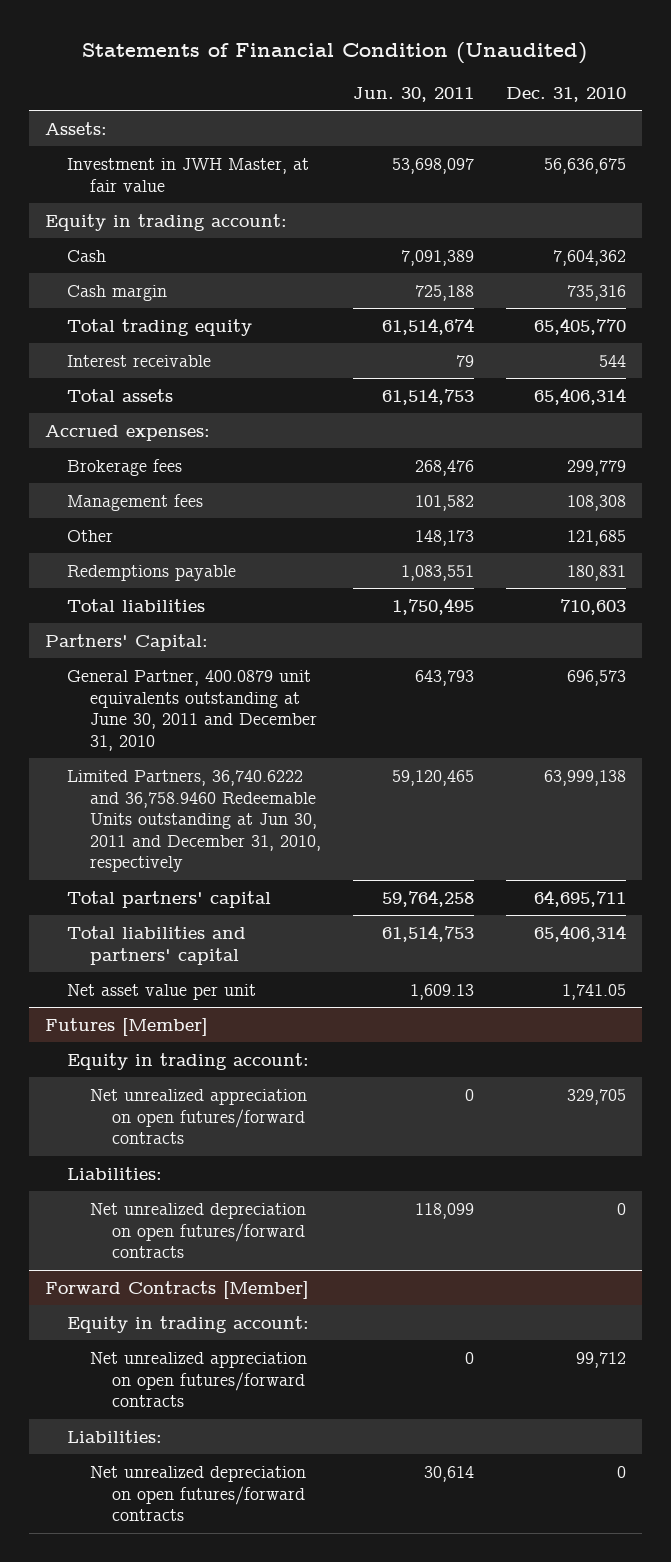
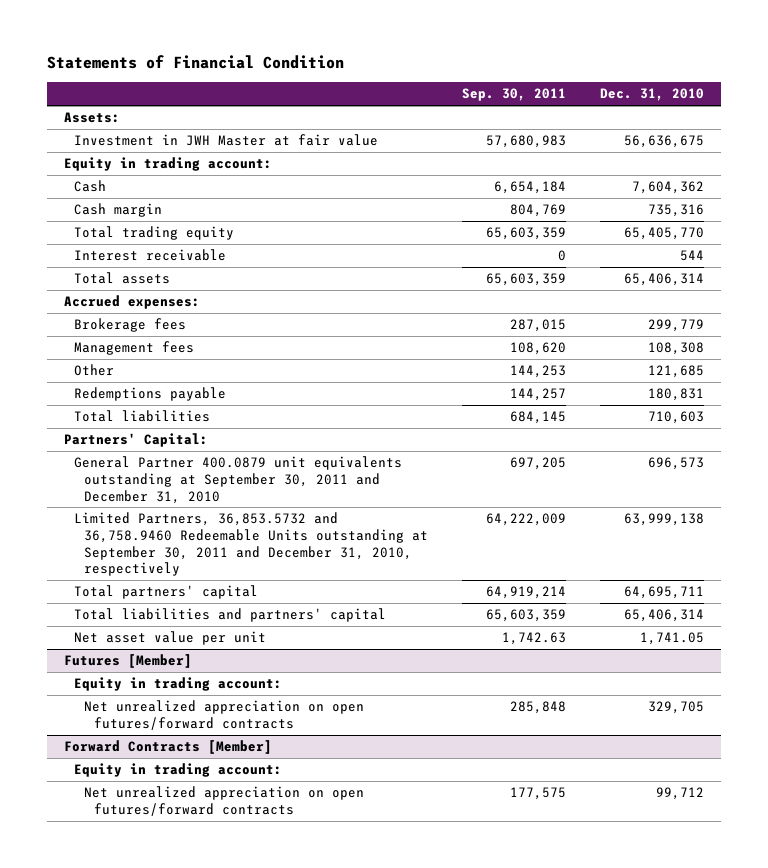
[82,41,588,64] Statements of Financial Condition (Unaudited) -> [47,55,345,70] Statements of Financial Condition
[352,86,474,102] Jun. 30, 2011 -> none
none -> [462,88,567,102] Sep. 30, 2011
[67,157,310,192] Investment in JWH Master, at fair value -> [74,134,379,147] Investment in JWH Master at fair value
[67,669,317,751] General Partner, 400.0879 unit equivalents outstanding at June 30, 2011 and December 31, 2010 -> [74,456,403,504] General Partner 400.0879 unit equivalents outstanding at September 30, 2011 and December 31, 2010
[67,769,321,873] Limited Partners, 36,740.6222 and 36,758.9460 Redeemable Units outstanding at Jun 30, 2011 and December 31, 2010, respectively -> [74,512,429,577] Limited Partners, 36,853.5732 and 36,758.9460 Redeemable Units outstanding at September 30, 2011 and December 31, 2010, respectively
[67,1166,163,1180] Liabilities: -> none
[89,1202,306,1259] Net unrealized depreciation on open futures/forward contracts -> none
[67,1429,163,1443] Liabilities: -> none
[89,1465,306,1522] Net unrealized depreciation on open futures/forward contracts -> none

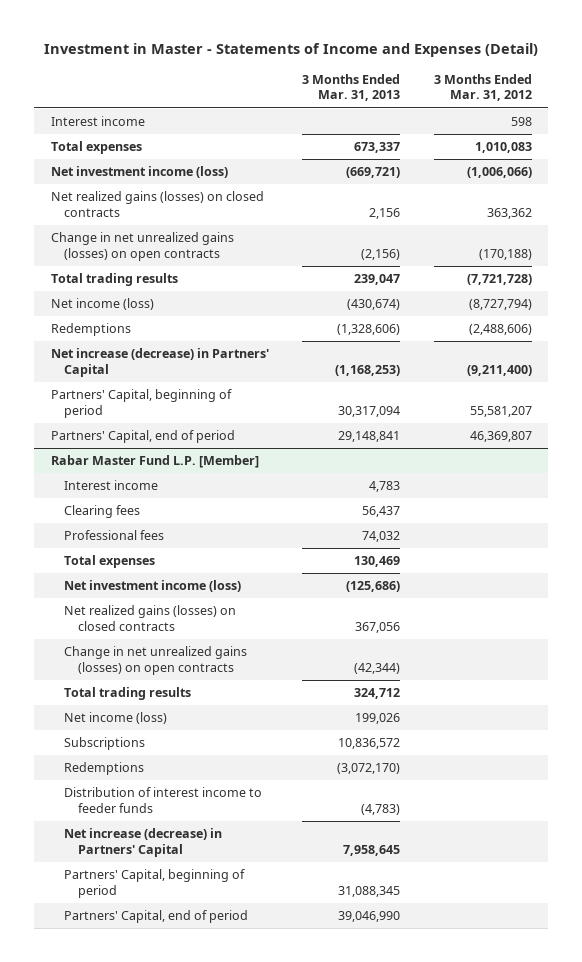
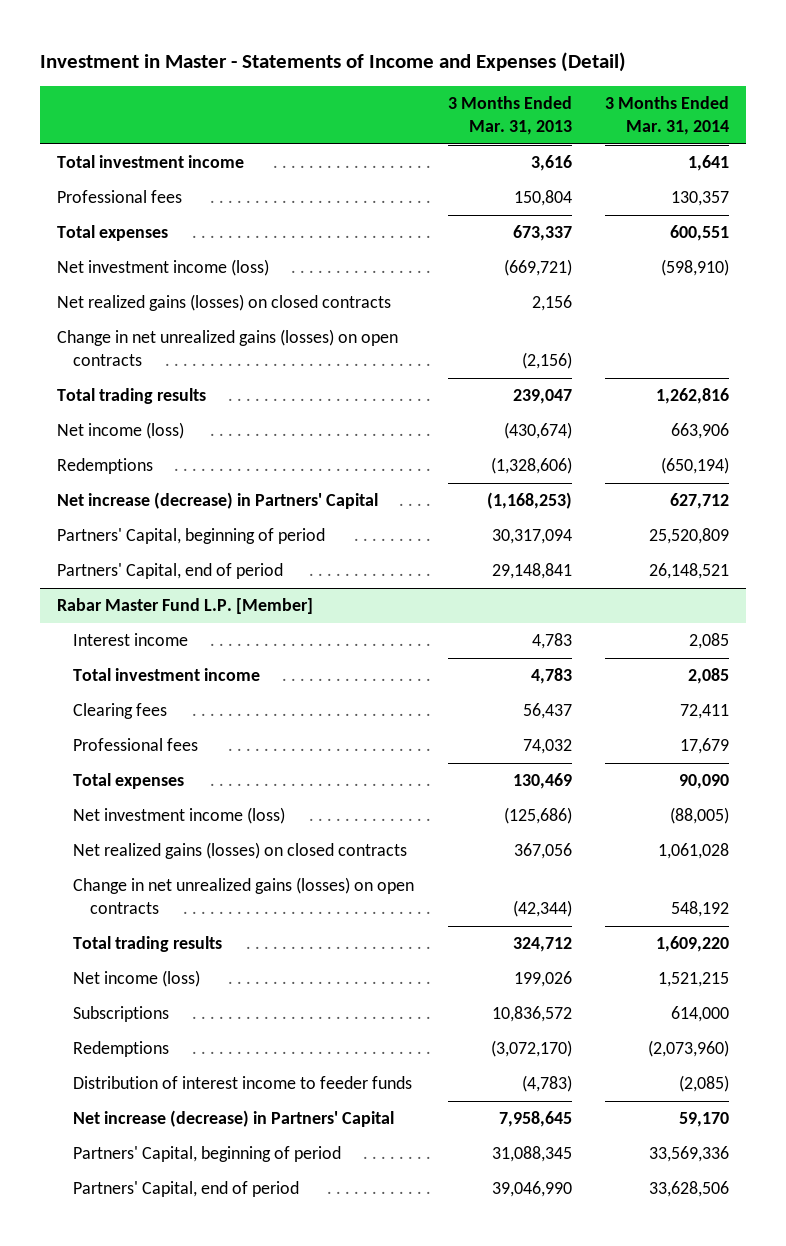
[433,73,532,102] 3 Months Ended Mar. 31, 2012 -> none
none -> [605,96,730,136] 3 Months Ended Mar. 31, 2014
[50,116,145,127] Interest income -> none
none -> [57,155,245,169] Total investment income
none -> [57,190,183,204] Professional fees
none -> [73,668,261,682] Total investment income

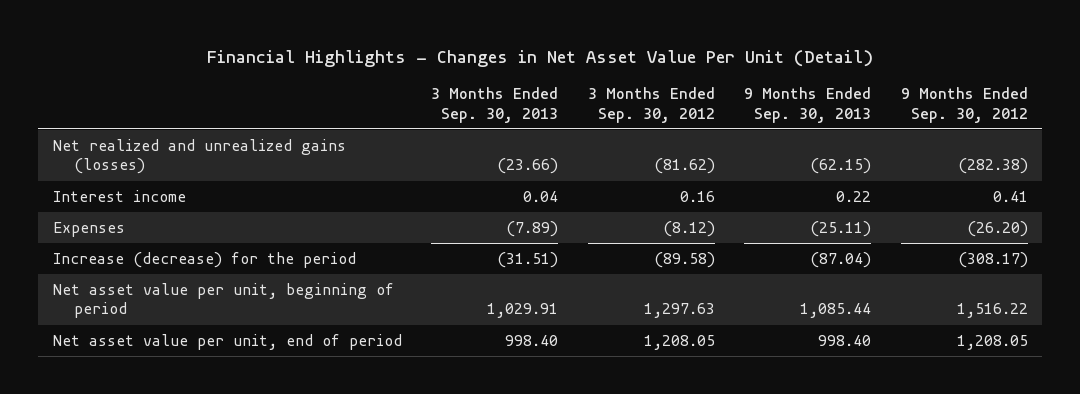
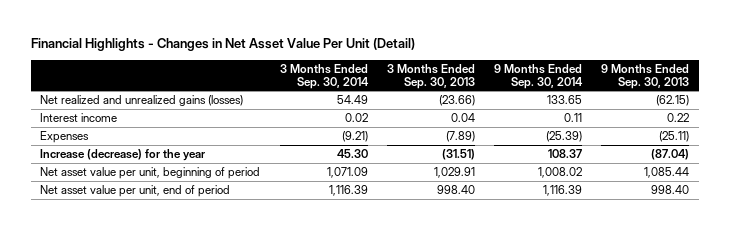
[587,87,715,123] 3 Months Ended Sep. 30, 2012 -> none
[900,87,1028,123] 9 Months Ended Sep. 30, 2012 -> none
none -> [279,63,369,89] 3 Months Ended Sep. 30, 2014
none -> [494,63,584,89] 9 Months Ended Sep. 30, 2014
[52,252,356,269] Increase (decrease) for the period -> [40,148,206,161] Increase (decrease) for the year

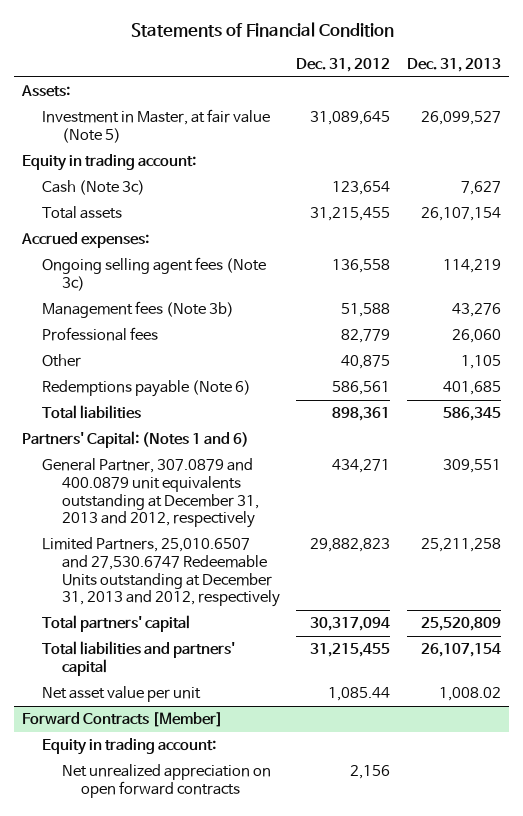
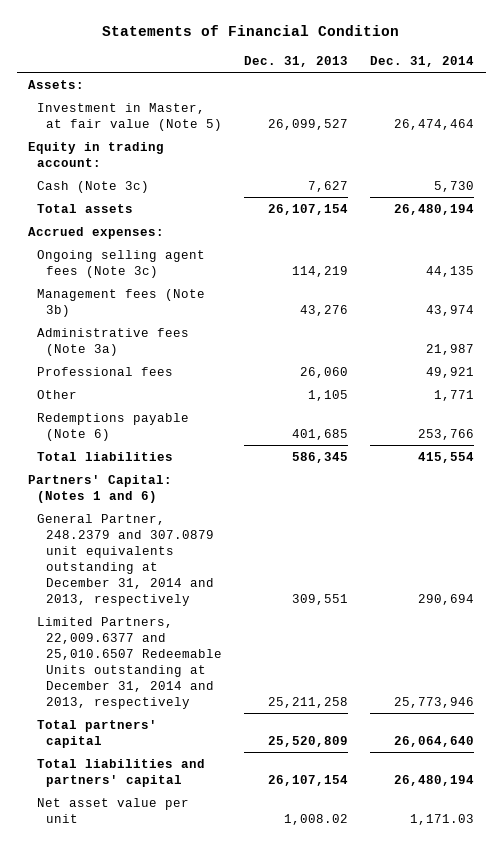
[296,57,391,72] Dec. 31, 2012 -> none
none -> [370,55,475,67] Dec. 31, 2014
none -> [36,327,189,356] Administrative fees (Note 3a)
[41,458,259,529] General Partner, 307.0879 and 400.0879 unit equivalents outstanding at December 31, 2013 and 2012, respectively -> [36,513,215,606] General Partner, 248.2379 and 307.0879 unit equivalents outstanding at December 31, 2014 and 2013, respectively
[41,537,280,608] Limited Partners, 25,010.6507 and 27,530.6747 Redeemable Units outstanding at December 31, 2013 and 2012, respectively -> [36,616,223,709] Limited Partners, 22,009.6377 and 25,010.6507 Redeemable Units outstanding at December 31, 2014 and 2013, respectively
[22,712,224,728] Forward Contracts [Member] -> none
[41,738,216,756] Equity in trading account: -> none
[61,764,271,798] Net unrealized appreciation on open forward contracts -> none

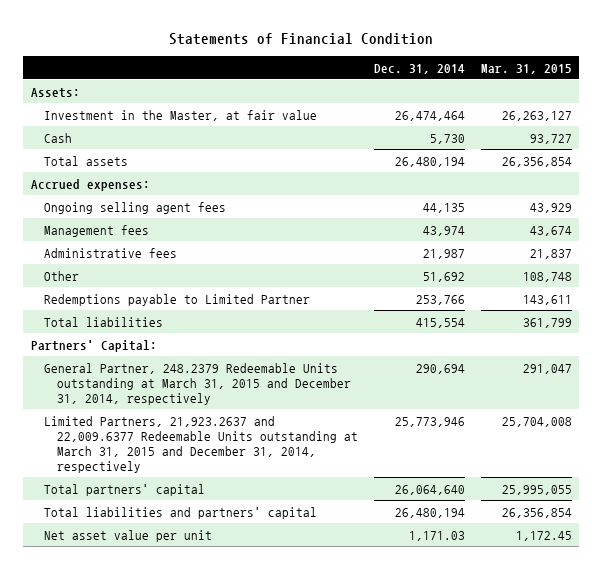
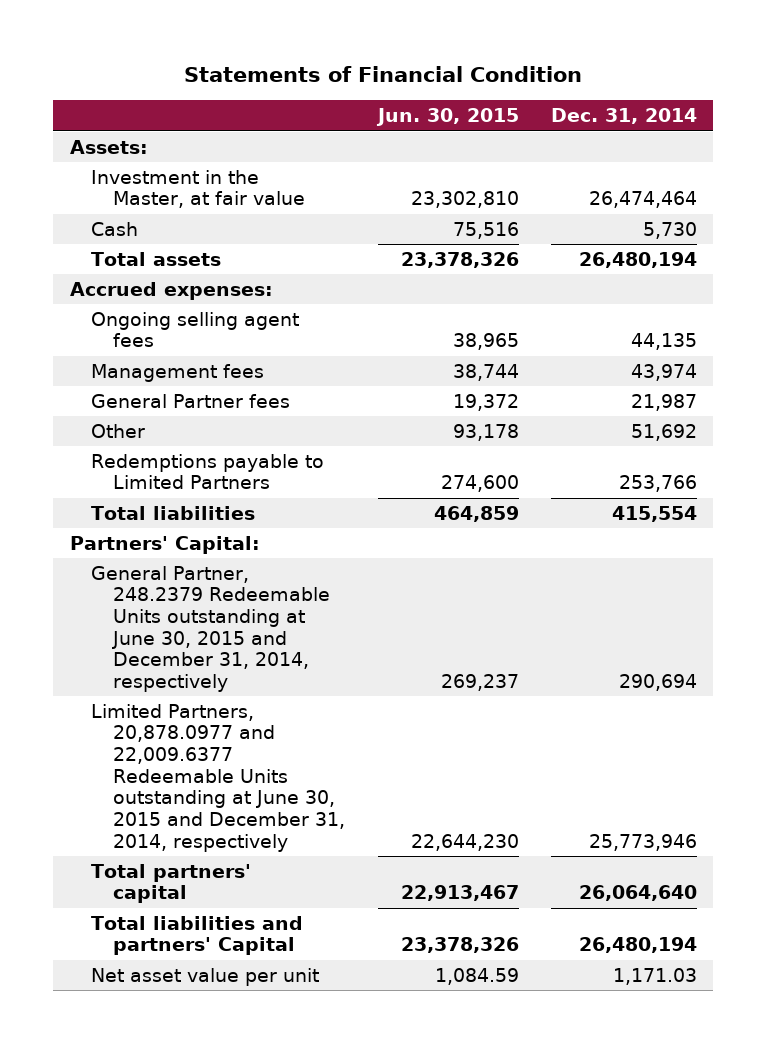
[480,63,572,74] Mar. 31, 2015 -> none
none -> [375,108,519,127] Jun. 30, 2015
[44,247,178,258] Administrative fees -> [91,393,291,408] General Partner fees
[44,293,311,306] Redemptions payable to Limited Partner -> [91,453,325,490] Redemptions payable to Limited Partners
[44,362,352,405] General Partner, 248.2379 Redeemable Units outstanding at March 31, 2015 and December 31, 2014, respectively -> [91,565,331,692] General Partner, 248.2379 Redeemable Units outstanding at June 30, 2015 and December 31, 2014, respectively
[44,415,359,473] Limited Partners, 21,923.2637 and 22,009.6377 Redeemable Units outstanding at March 31, 2015 and December 31, 2014, respectively -> [91,703,346,852] Limited Partners, 20,878.0977 and 22,009.6377 Redeemable Units outstanding at June 30, 2015 and December 31, 2014, respectively
[44,506,318,519] Total liabilities and partners' capital -> [91,915,304,956] Total liabilities and partners' Capital

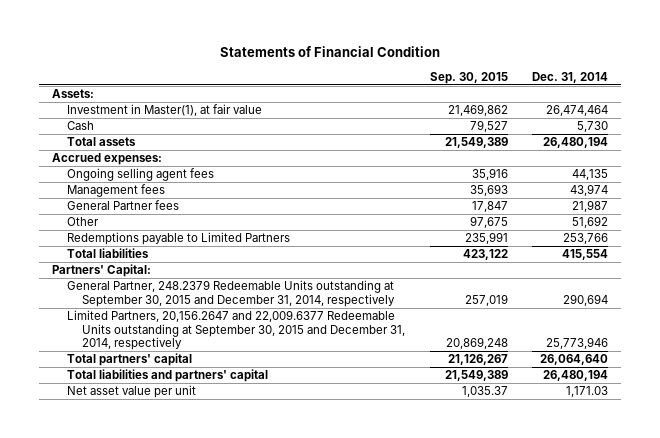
[375,108,519,127] Jun. 30, 2015 -> none
none -> [429,71,508,84] Sep. 30, 2015
[91,169,306,209] Investment in the Master, at fair value -> [66,104,262,117] Investment in Master(1), at fair value
[91,565,331,692] General Partner, 248.2379 Redeemable Units outstanding at June 30, 2015 and December 31, 2014, respectively -> [66,280,395,307] General Partner, 248.2379 Redeemable Units outstanding at September 30, 2015 and December 31, 2014, respectively
[91,703,346,852] Limited Partners, 20,878.0977 and 22,009.6377 Redeemable Units outstanding at June 30, 2015 and December 31, 2014, respectively -> [66,310,405,351] Limited Partners, 20,156.2647 and 22,009.6377 Redeemable Units outstanding at September 30, 2015 and December 31, 2014, respectively
[91,915,304,956] Total liabilities and partners' Capital -> [66,369,268,383] Total liabilities and partners' capital

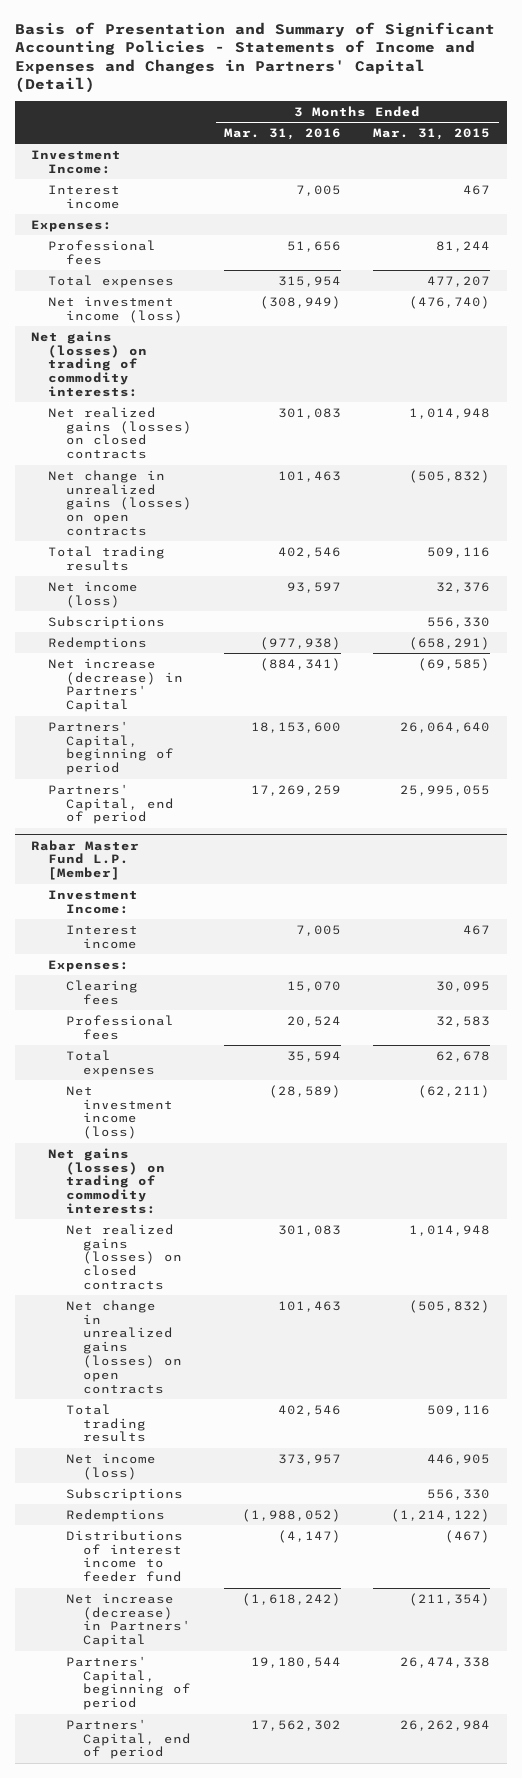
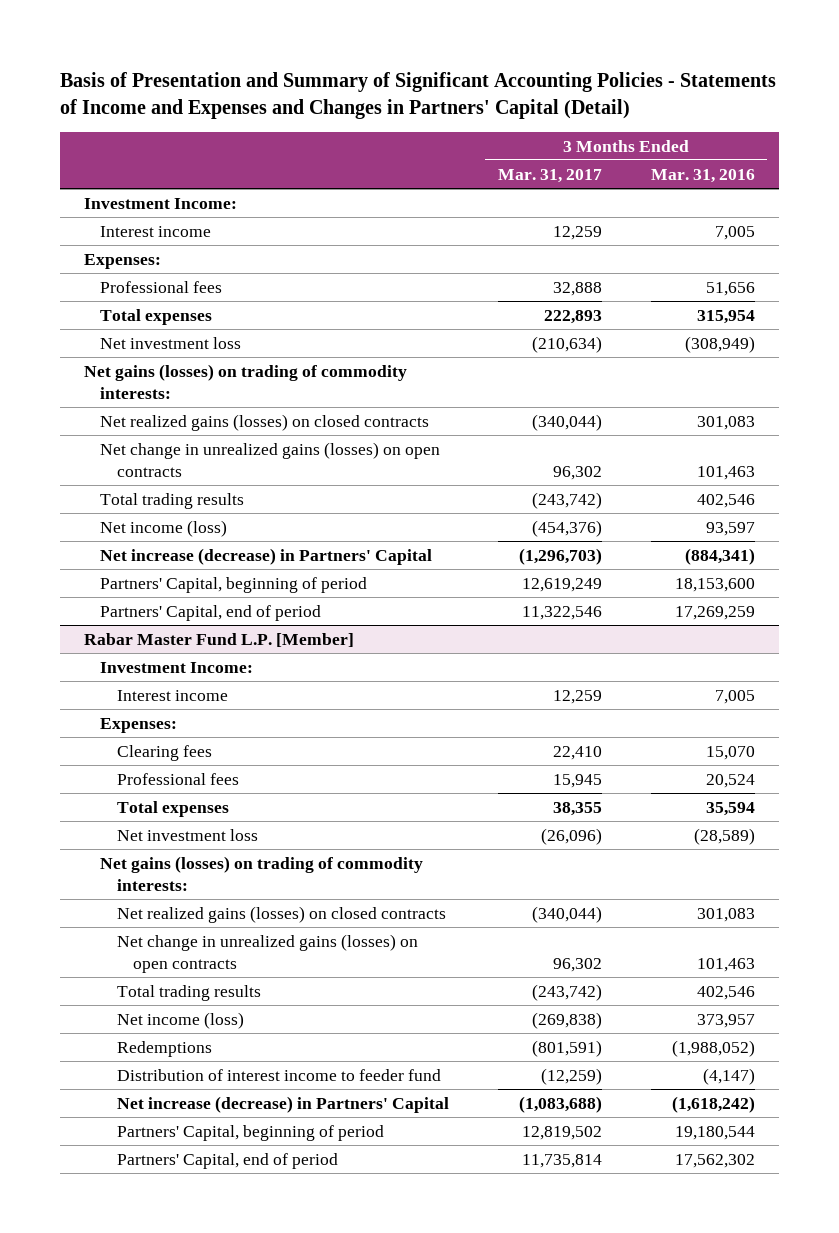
[373,127,491,140] Mar. 31, 2015 -> none
none -> [497,168,602,183] Mar. 31, 2017
[48,295,183,323] Net investment income (loss) -> [100,336,242,349] Net investment loss
[48,615,166,629] Subscriptions -> none
[48,636,148,650] Redemptions -> none
[65,1085,173,1140] Net investment income (loss) -> [116,828,258,841] Net investment loss
[65,1487,183,1501] Subscriptions -> none
[65,1529,183,1583] Distributions of interest income to feeder fund -> [116,1068,441,1081] Distribution of interest income to feeder fund

